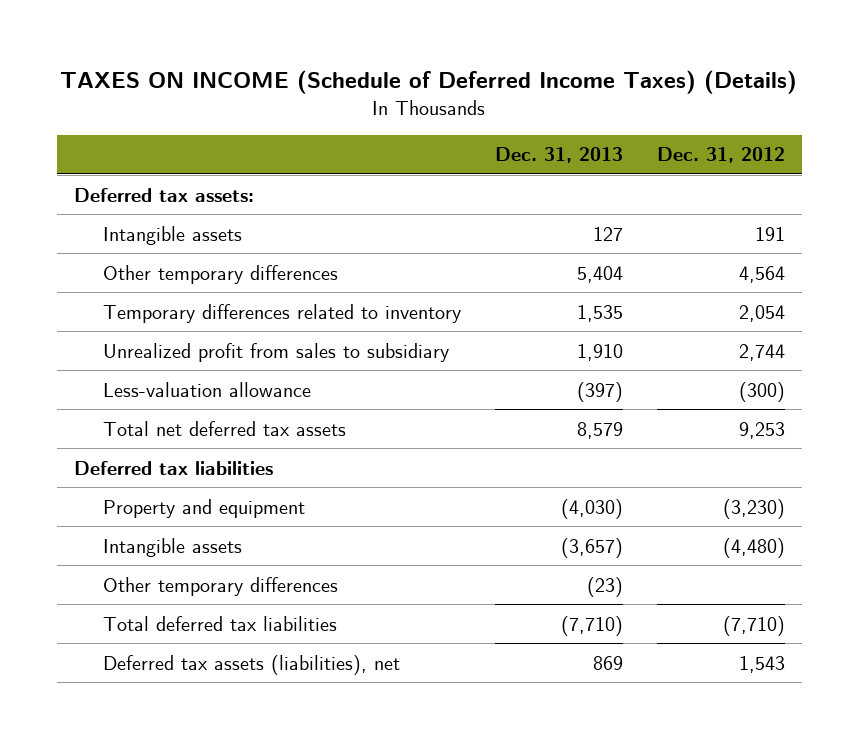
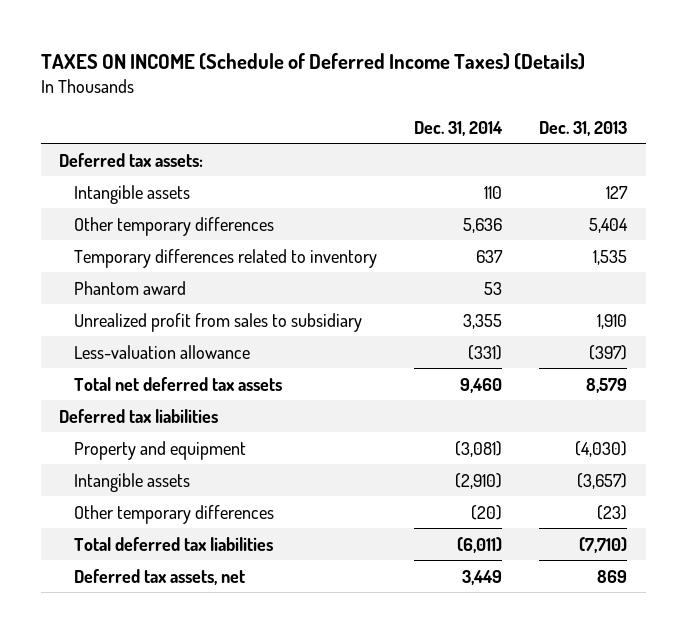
[657,147,786,164] Dec. 31, 2012 -> none
none -> [414,120,504,136] Dec. 31, 2014
none -> [74,280,187,295] Phantom award
[102,654,400,675] Deferred tax assets (liabilities), net -> [74,568,246,585] Deferred tax assets, net

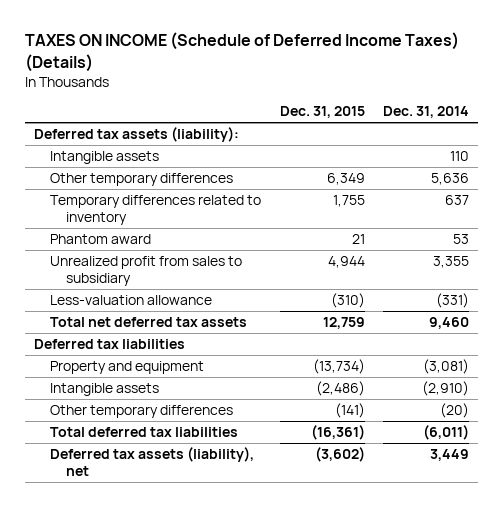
[539,120,628,136] Dec. 31, 2013 -> none
none -> [279,106,365,119] Dec. 31, 2015
[59,152,204,167] Deferred tax assets: -> [34,126,240,142] Deferred tax assets (liability):
[74,568,246,585] Deferred tax assets, net -> [50,446,255,477] Deferred tax assets (liability), net

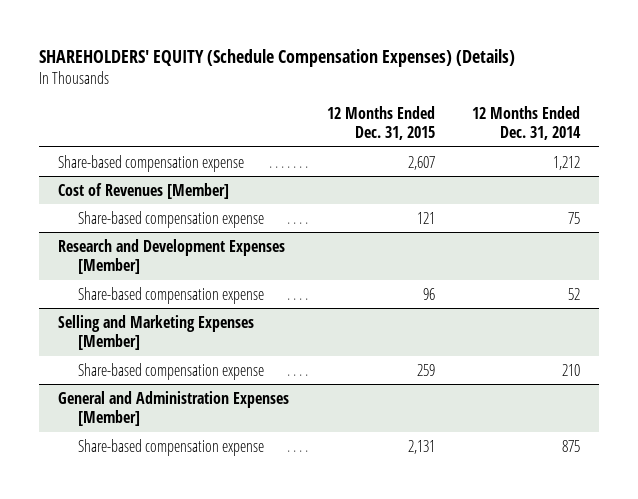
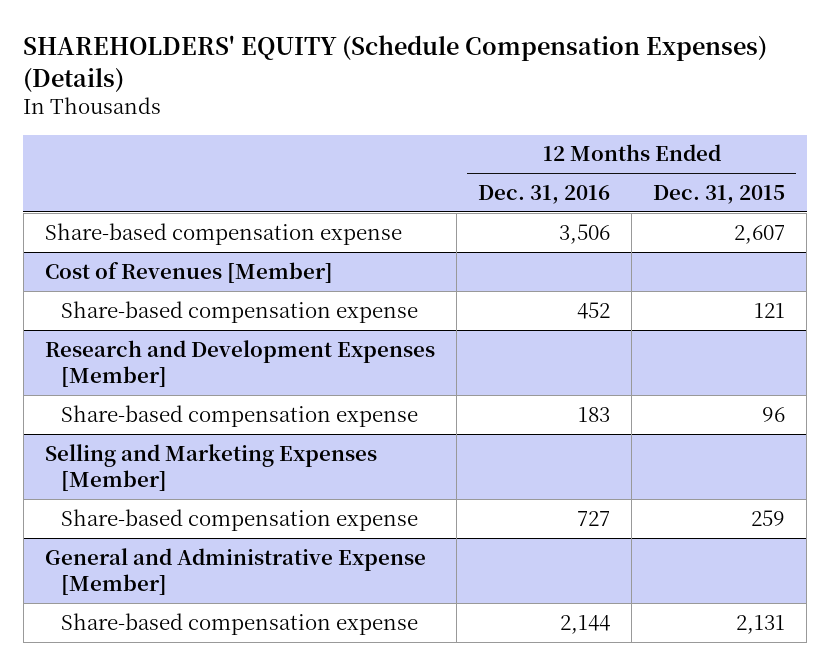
[472,105,582,141] 12 Months Ended Dec. 31, 2014 -> none
none -> [477,184,610,204] Dec. 31, 2016
[57,390,289,427] General and Administration Expenses [Member] -> [44,547,426,595] General and Administrative Expense [Member]

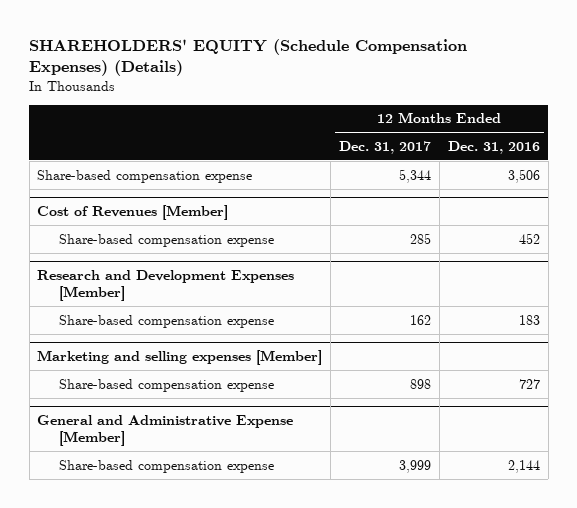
[653,184,786,204] Dec. 31, 2015 -> none
none -> [339,140,432,154] Dec. 31, 2017
[44,443,377,491] Selling and Marketing Expenses [Member] -> [37,350,323,366] Marketing and selling expenses [Member]

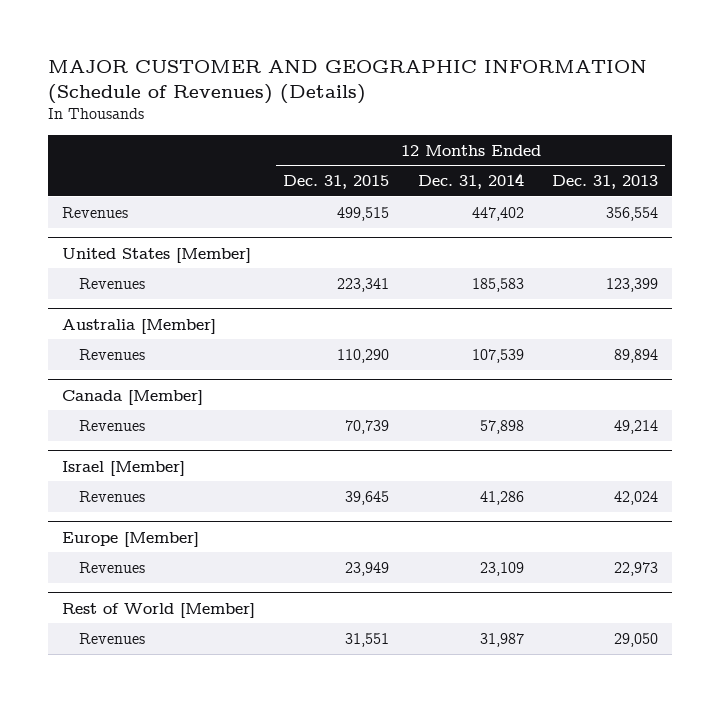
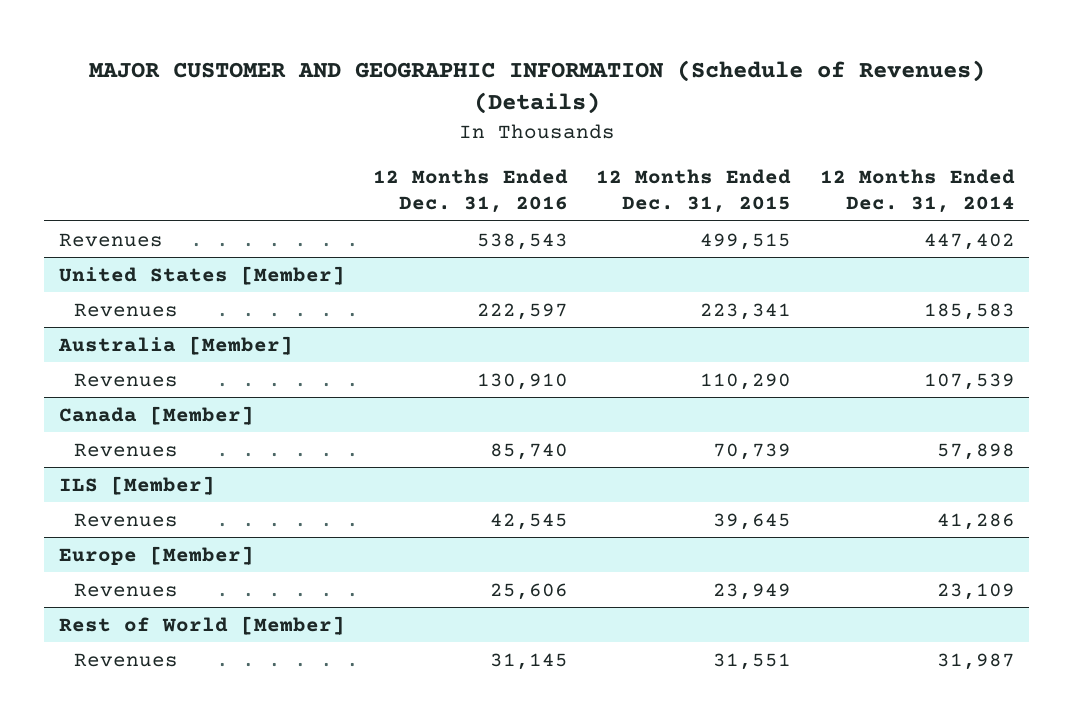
[551,175,658,190] Dec. 31, 2013 -> none
none -> [372,168,568,214] 12 Months Ended Dec. 31, 2016
[62,460,186,476] Israel [Member] -> [58,475,215,495] ILS [Member]

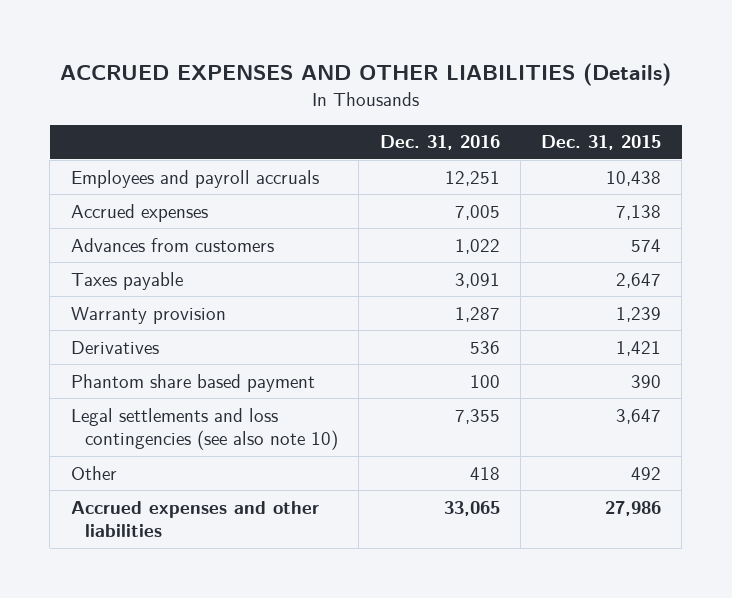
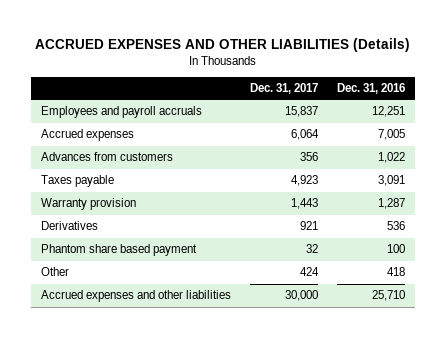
[541,135,662,151] Dec. 31, 2015 -> none
none -> [249,83,318,95] Dec. 31, 2017
[70,407,339,451] Legal settlements and loss contingencies (see also note 10) -> none
[443,500,500,516] 33,065 -> [371,290,405,302] 25,710

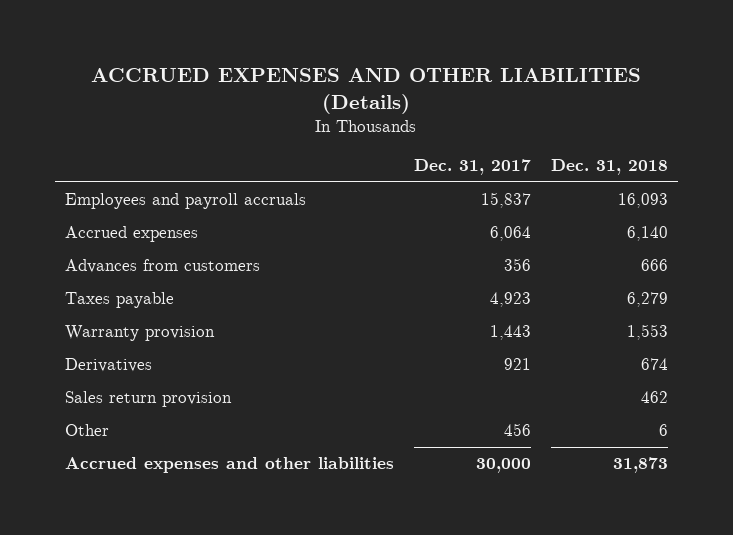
[336,83,405,95] Dec. 31, 2016 -> none
none -> [550,159,668,176] Dec. 31, 2018
[40,244,197,257] Phantom share based payment -> none
none -> [65,391,233,408] Sales return provision
[299,267,319,277] 424 -> [503,423,531,437] 456

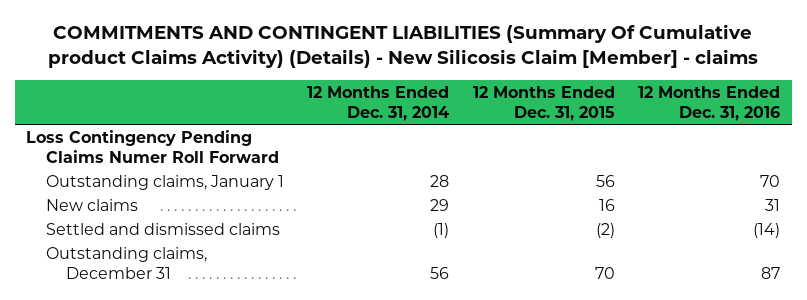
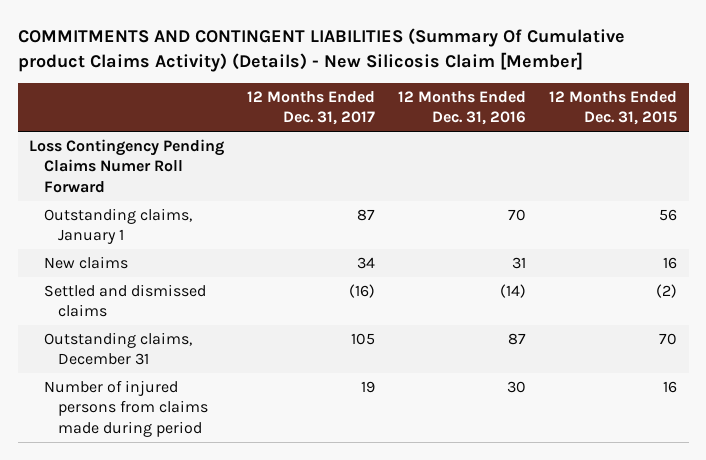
[48,24,759,69] COMMITMENTS AND CONTINGENT LIABILITIES (Summary Of Cumulative product Claims Activity) (Details) - New Silicosis Claim [Member] - claims -> [17,28,625,72] COMMITMENTS AND CONTINGENT LIABILITIES (Summary Of Cumulative product Claims Activity) (Details) - New Silicosis Claim [Member]
[307,85,450,121] 12 Months Ended Dec. 31, 2014 -> none
none -> [247,90,376,126] 12 Months Ended Dec. 31, 2017
none -> [43,379,209,437] Number of injured persons from claims made during period

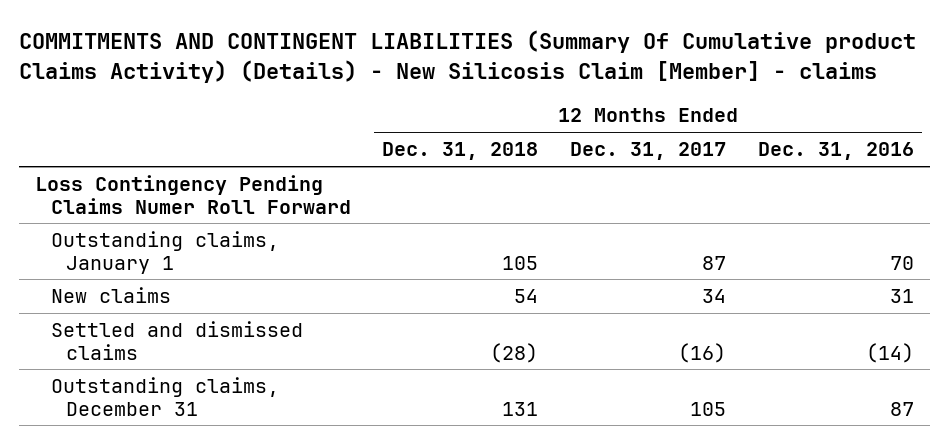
[17,28,625,72] COMMITMENTS AND CONTINGENT LIABILITIES (Summary Of Cumulative product Claims Activity) (Details) - New Silicosis Claim [Member] -> [19,30,917,84] COMMITMENTS AND CONTINGENT LIABILITIES (Summary Of Cumulative product Claims Activity) (Details) - New Silicosis Claim [Member] - claims
[549,90,678,126] 12 Months Ended Dec. 31, 2015 -> none
none -> [382,142,539,161] Dec. 31, 2018
[43,379,209,437] Number of injured persons from claims made during period -> none

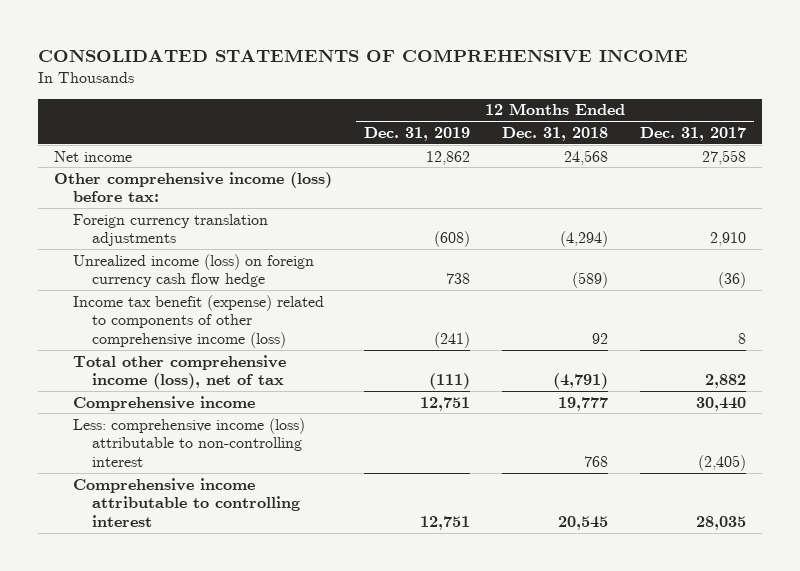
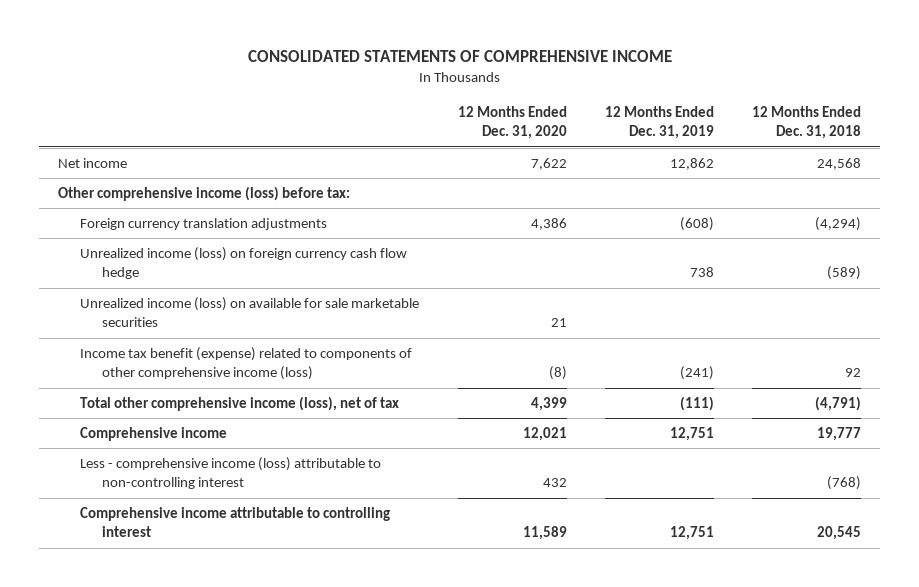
[640,126,747,141] Dec. 31, 2017 -> none
none -> [457,106,567,140] 12 Months Ended Dec. 31, 2020
none -> [80,296,420,328] Unrealized income (loss) on available for sale marketable securities
[73,417,306,467] Less: comprehensive income (loss) attributable to non-controlling interest -> [80,456,382,490] Less - comprehensive income (loss) attributable to non-controlling interest
[584,455,609,467] 768 -> [827,476,862,491] (768)

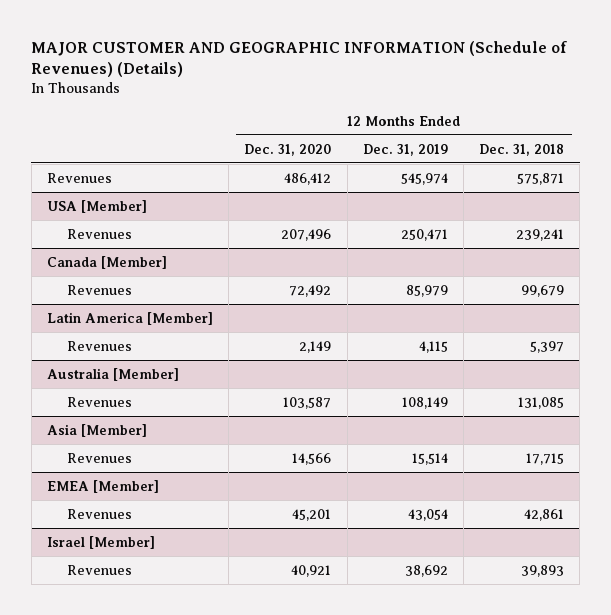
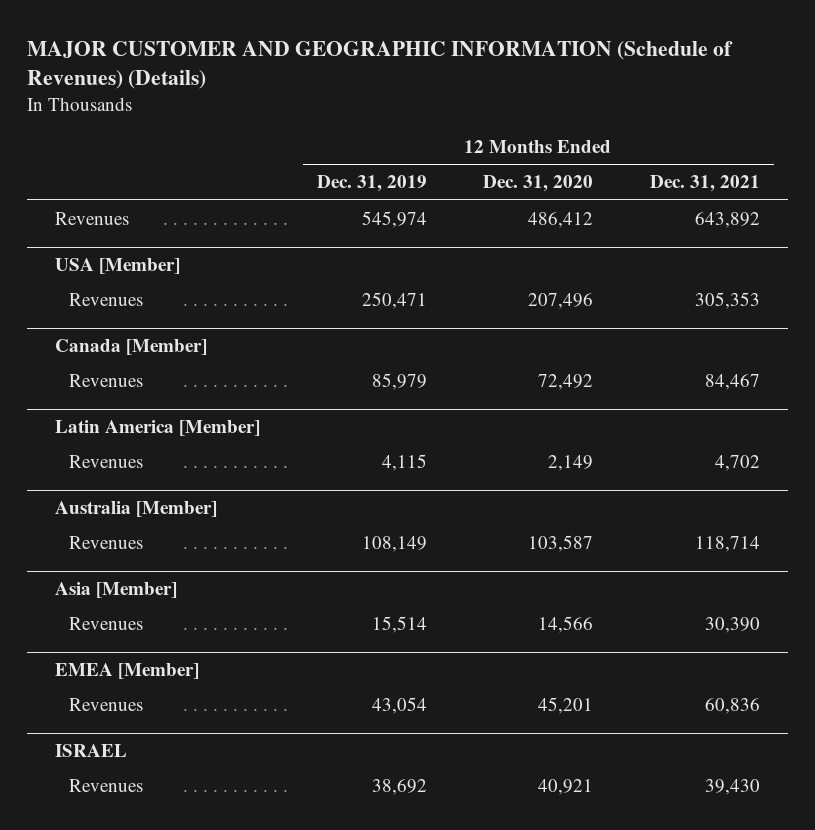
[479,143,565,156] Dec. 31, 2018 -> none
none -> [649,175,760,193] Dec. 31, 2021
[46,535,155,549] Israel [Member] -> [55,743,128,757] ISRAEL

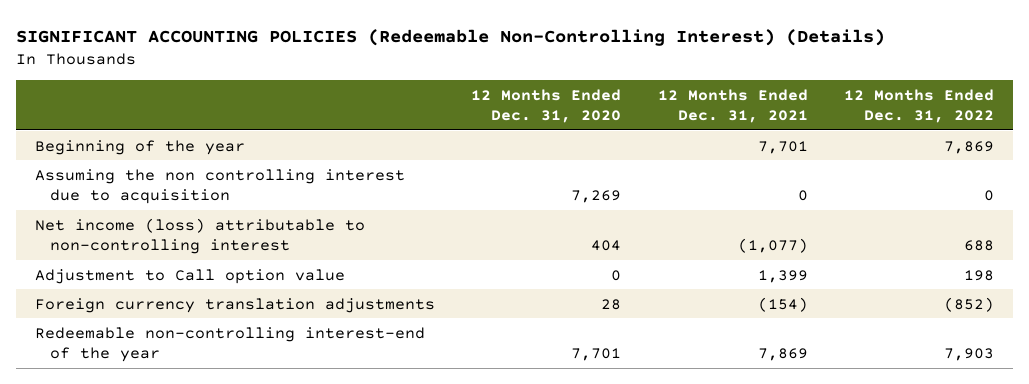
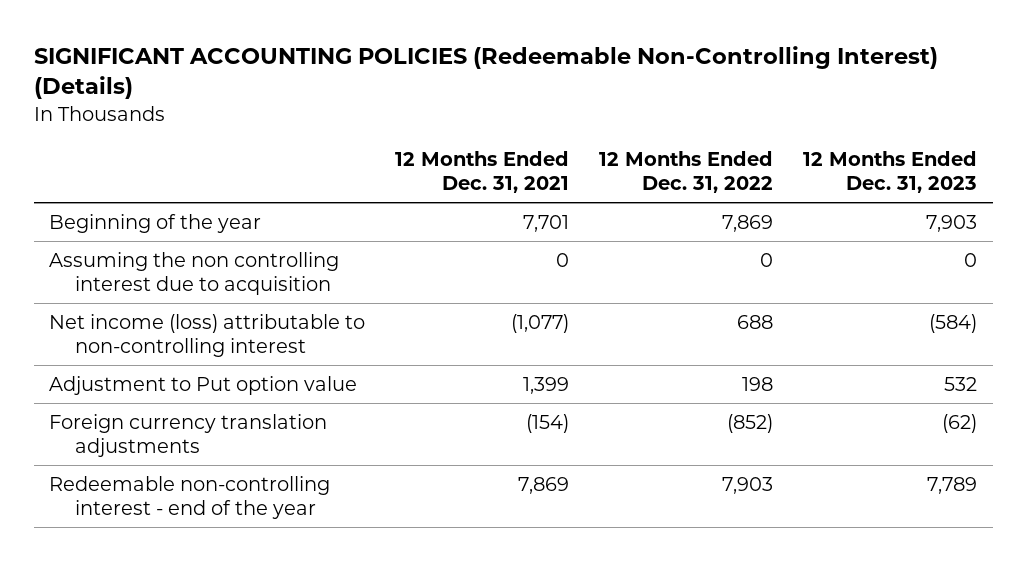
[471,88,622,124] 12 Months Ended Dec. 31, 2020 -> none
none -> [803,151,978,194] 12 Months Ended Dec. 31, 2023
[34,268,345,284] Adjustment to Call option value -> [48,375,357,395] Adjustment to Put option value
[34,326,425,362] Redeemable non-controlling interest-end of the year -> [48,475,330,520] Redeemable non-controlling interest - end of the year

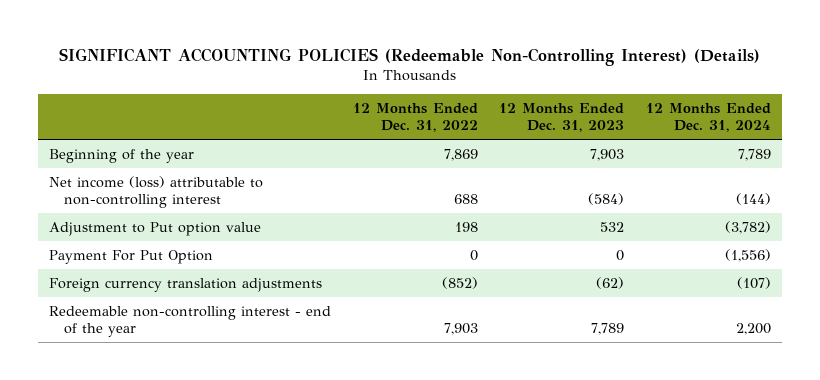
[395,151,570,194] 12 Months Ended Dec. 31, 2021 -> none
none -> [646,103,772,133] 12 Months Ended Dec. 31, 2024
[48,251,339,296] Assuming the non controlling interest due to acquisition -> none
none -> [49,249,214,264] Payment For Put Option

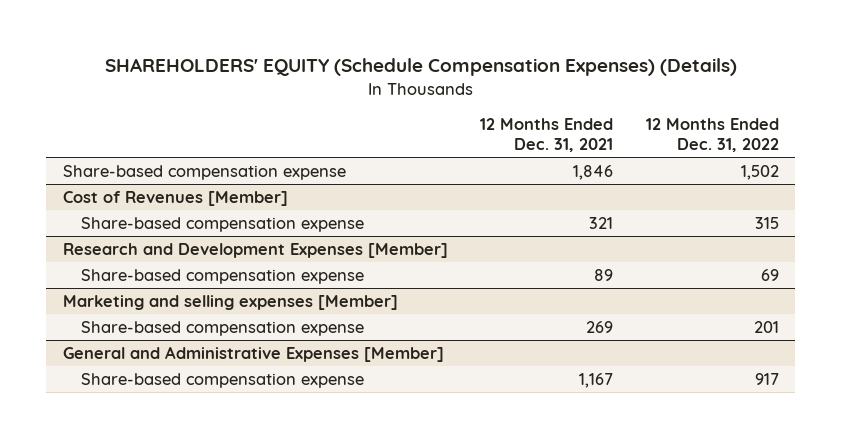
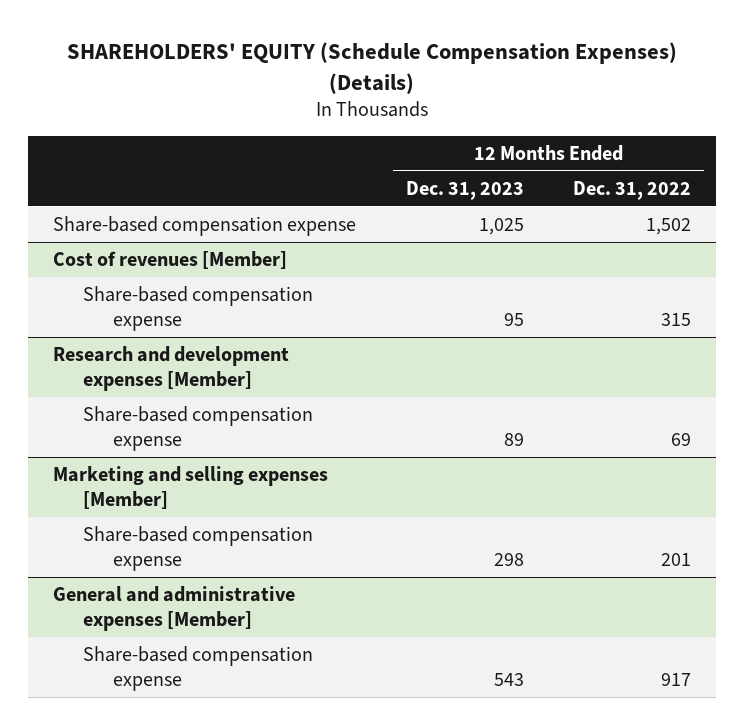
[480,118,614,153] 12 Months Ended Dec. 31, 2021 -> none
none -> [405,181,524,201] Dec. 31, 2023
[62,190,288,206] Cost of Revenues [Member] -> [52,251,287,270] Cost of revenues [Member]
[62,242,448,258] Research and Development Expenses [Member] -> [52,346,289,391] Research and development expenses [Member]
[62,345,444,362] General and Administrative Expenses [Member] -> [52,586,295,631] General and administrative expenses [Member]

